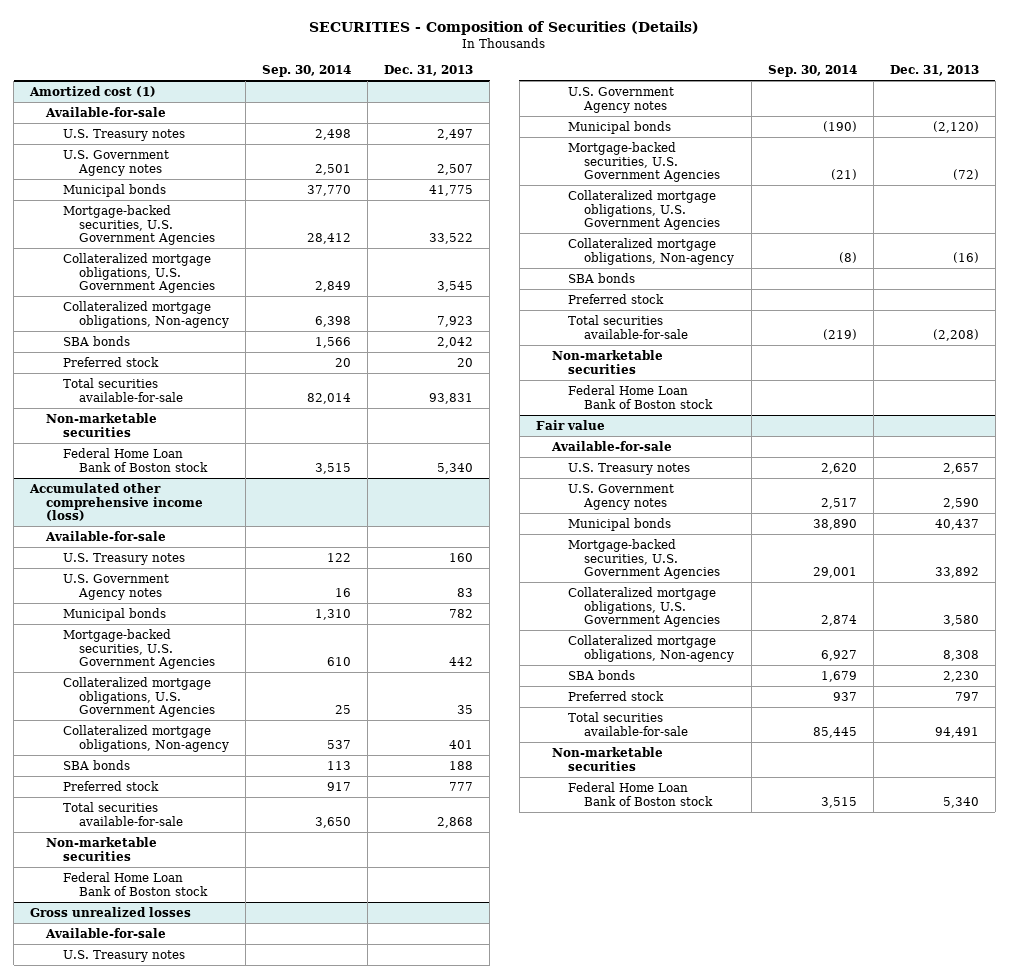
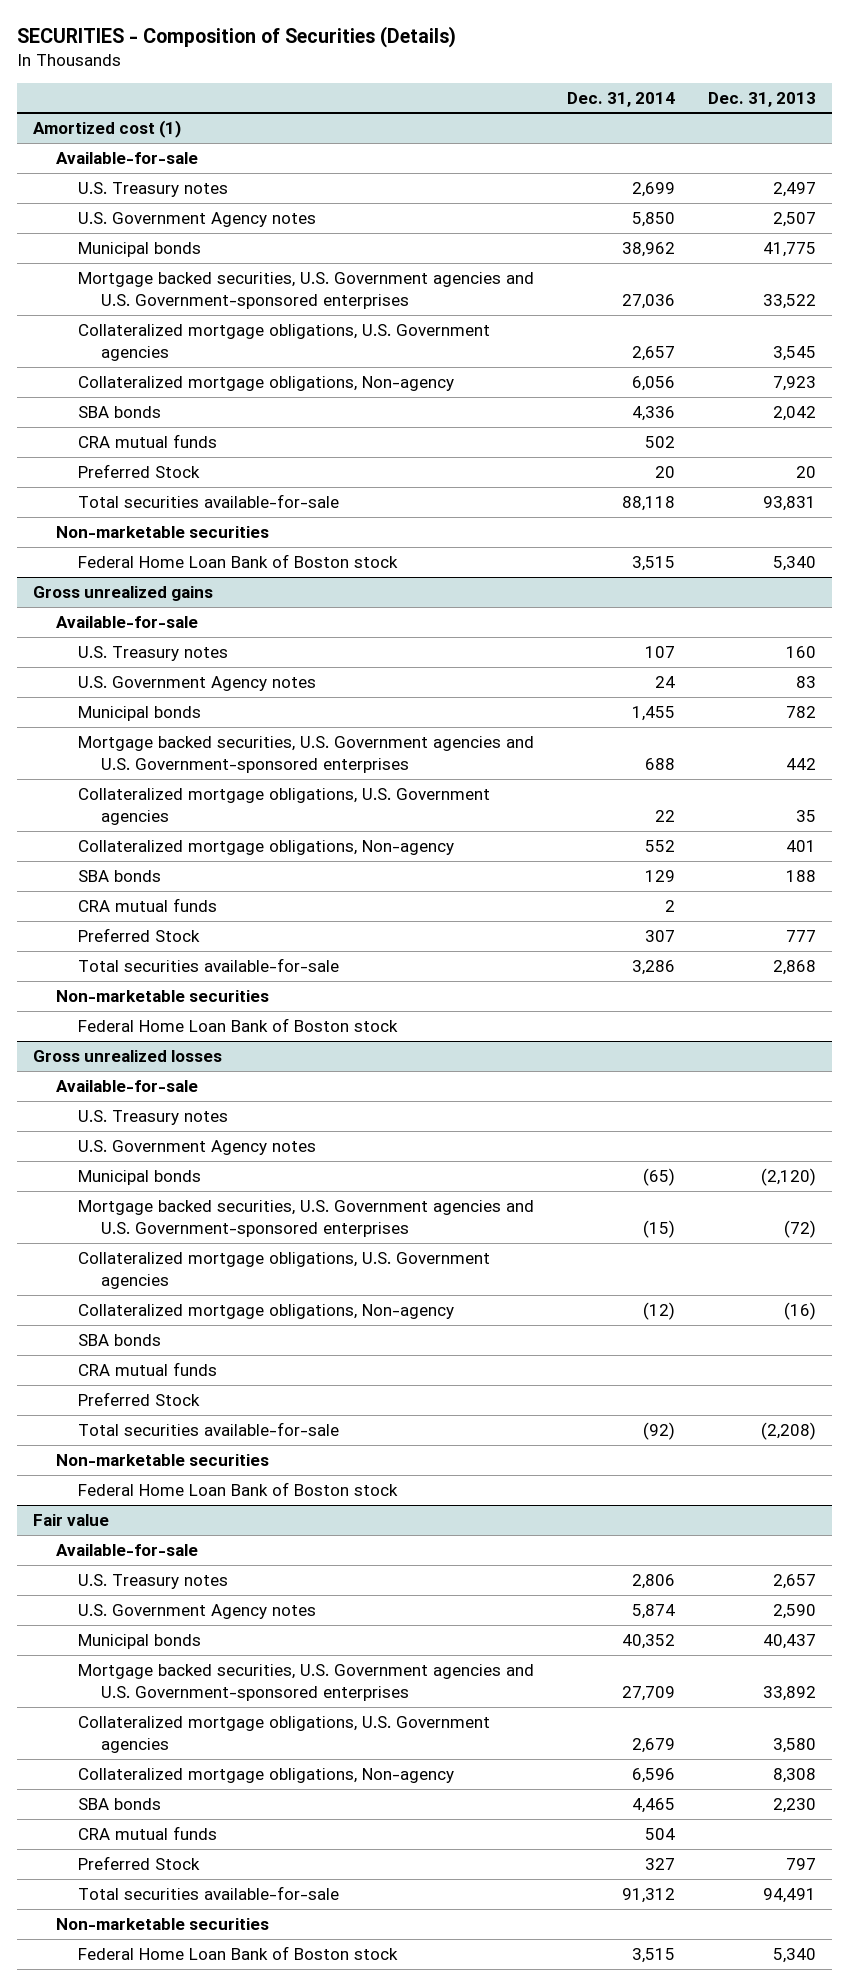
[261,65,351,78] Sep. 30, 2014 -> none
none -> [566,91,675,107] Dec. 31, 2014
[62,204,215,246] Mortgage-backed securities, U.S. Government Agencies -> [78,271,535,309] Mortgage backed securities, U.S. Government agencies and U.S. Government-sponsored enterprises
[62,252,215,294] Collateralized mortgage obligations, U.S. Government Agencies -> [78,323,491,361] Collateralized mortgage obligations, U.S. Government agencies
none -> [78,433,218,448] CRA mutual funds
[62,356,159,367] Preferred stock -> [78,463,201,478] Preferred Stock
[29,482,204,522] Accumulated other comprehensive income (loss) -> none
none -> [33,585,214,601] Gross unrealized gains
[62,628,215,670] Mortgage-backed securities, U.S. Government Agencies -> [78,735,535,773] Mortgage backed securities, U.S. Government agencies and U.S. Government-sponsored enterprises
[62,676,215,718] Collateralized mortgage obligations, U.S. Government Agencies -> [78,787,491,825] Collateralized mortgage obligations, U.S. Government agencies
none -> [78,897,218,912] CRA mutual funds
[62,780,159,791] Preferred stock -> [78,927,201,942] Preferred Stock
[568,141,721,183] Mortgage-backed securities, U.S. Government Agencies -> [78,1199,535,1237] Mortgage backed securities, U.S. Government agencies and U.S. Government-sponsored enterprises
[568,189,721,231] Collateralized mortgage obligations, U.S. Government Agencies -> [78,1251,491,1289] Collateralized mortgage obligations, U.S. Government agencies
none -> [78,1361,218,1376] CRA mutual funds
[568,293,665,304] Preferred stock -> [78,1391,201,1406] Preferred Stock
[568,538,721,580] Mortgage-backed securities, U.S. Government Agencies -> [78,1663,535,1701] Mortgage backed securities, U.S. Government agencies and U.S. Government-sponsored enterprises
[568,586,721,628] Collateralized mortgage obligations, U.S. Government Agencies -> [78,1715,491,1753] Collateralized mortgage obligations, U.S. Government agencies
none -> [78,1825,218,1840] CRA mutual funds
[568,690,665,701] Preferred stock -> [78,1855,201,1870] Preferred Stock

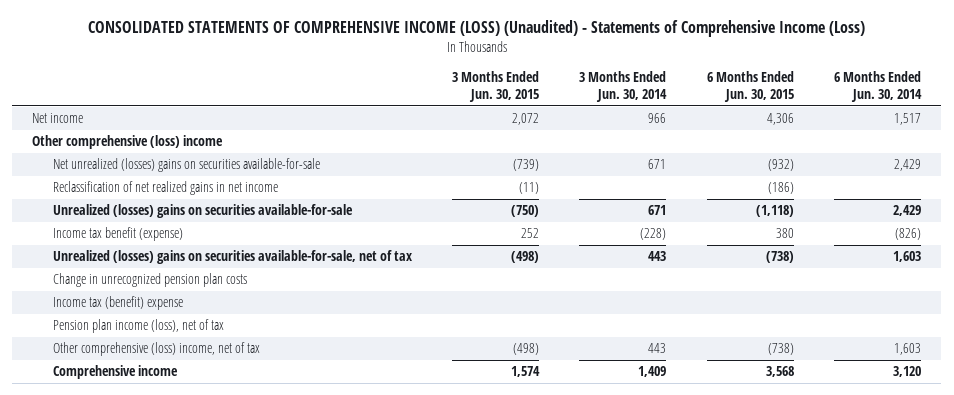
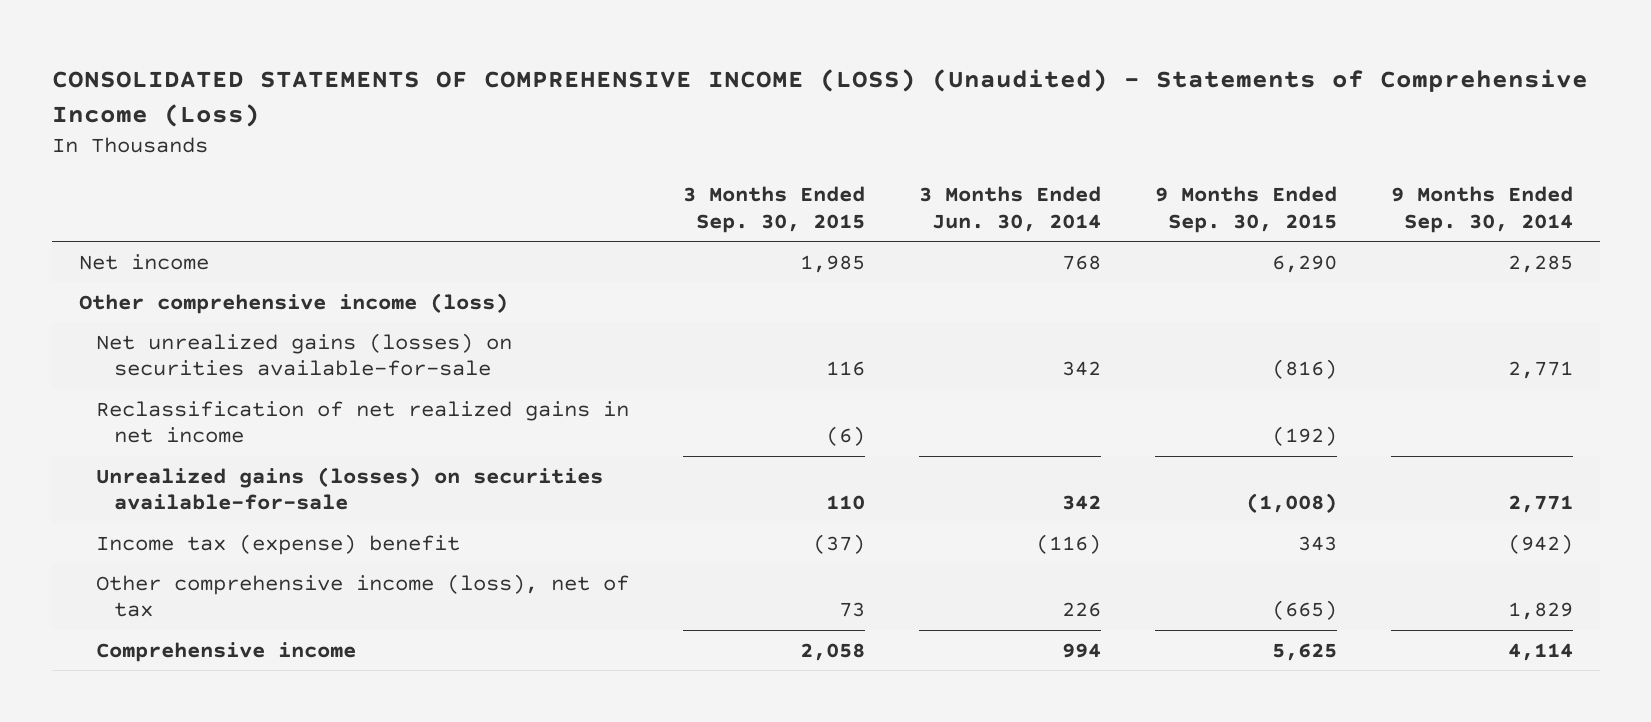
[452,70,540,102] 3 Months Ended Jun. 30, 2015 -> none
[706,70,794,102] 6 Months Ended Jun. 30, 2015 -> none
[834,70,923,102] 6 Months Ended Jun. 30, 2014 -> none
none -> [683,186,866,234] 3 Months Ended Sep. 30, 2015
none -> [1154,186,1337,234] 9 Months Ended Sep. 30, 2015
none -> [1390,186,1573,234] 9 Months Ended Sep. 30, 2014
[648,113,667,124] 966 -> [1061,254,1101,270] 768
[32,135,224,150] Other comprehensive (loss) income -> [78,292,508,314] Other comprehensive income (loss)
[52,158,320,173] Net unrealized (losses) gains on securities available-for-sale -> [96,332,513,377] Net unrealized gains (losses) on securities available-for-sale
[648,159,667,170] 671 -> [1061,361,1101,377] 342
[52,250,412,265] Unrealized (losses) gains on securities available-for-sale, net of tax -> none
[52,273,247,288] Change in unrecognized pension plan costs -> none
[52,296,183,311] Income tax (benefit) expense -> none
[52,319,224,334] Pension plan income (loss), net of tax -> none
[52,204,353,219] Unrealized (losses) gains on securities available-for-sale -> [96,466,604,511] Unrealized gains (losses) on securities available-for-sale
[648,205,667,216] 671 -> [1061,495,1101,511] 342
[52,227,183,242] Income tax benefit (expense) -> [96,533,461,555] Income tax (expense) benefit
[640,228,667,241] (228) -> [1035,533,1101,554] (116)
[52,342,260,357] Other comprehensive (loss) income, net of tax -> [96,573,630,618] Other comprehensive income (loss), net of tax
[648,343,667,354] 443 -> [1061,602,1101,618] 226
[638,366,667,378] 1,409 -> [1061,642,1101,658] 994

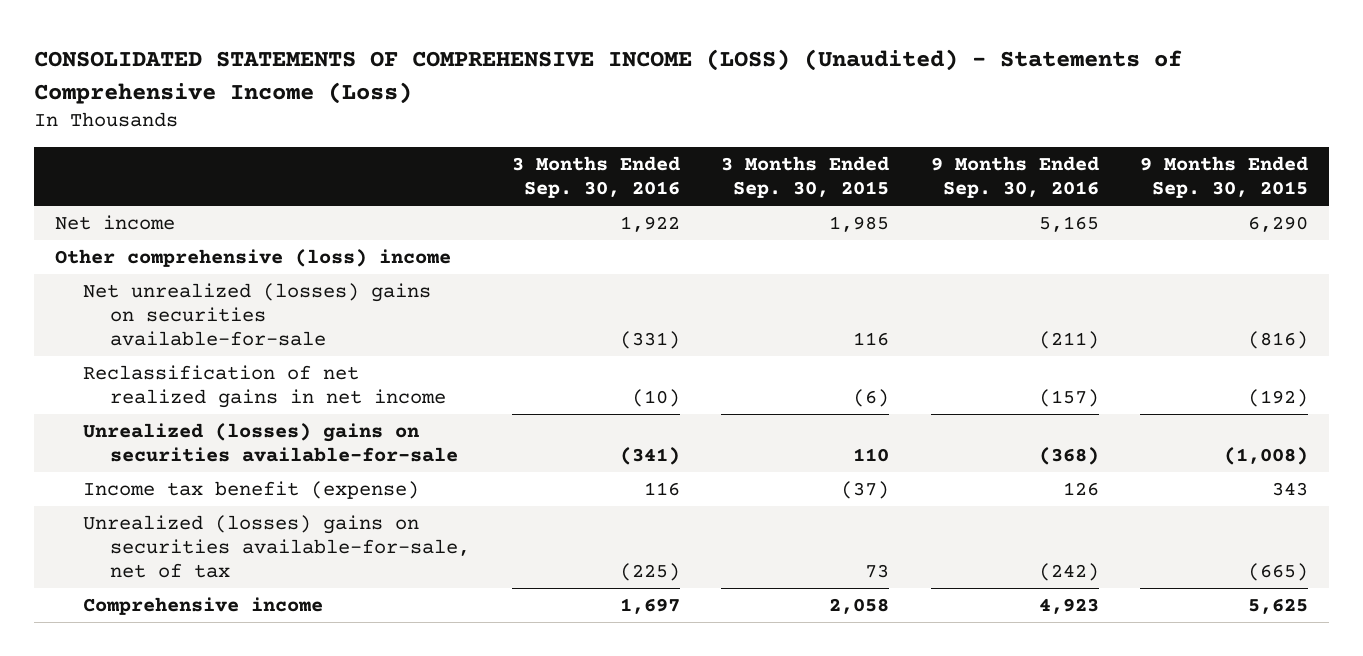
[918,186,1101,233] 3 Months Ended Jun. 30, 2014 -> none
[1390,186,1573,234] 9 Months Ended Sep. 30, 2014 -> none
none -> [511,156,680,199] 3 Months Ended Sep. 30, 2016
none -> [930,156,1099,199] 9 Months Ended Sep. 30, 2016
[78,292,508,314] Other comprehensive income (loss) -> [55,248,452,267] Other comprehensive (loss) income
[96,332,513,377] Net unrealized gains (losses) on securities available-for-sale -> [82,282,431,347] Net unrealized (losses) gains on securities available-for-sale
[96,466,604,511] Unrealized gains (losses) on securities available-for-sale -> [82,422,459,463] Unrealized (losses) gains on securities available-for-sale
[96,533,461,555] Income tax (expense) benefit -> [82,480,419,499] Income tax benefit (expense)
[96,573,630,618] Other comprehensive income (loss), net of tax -> [82,514,471,579] Unrealized (losses) gains on securities available-for-sale, net of tax

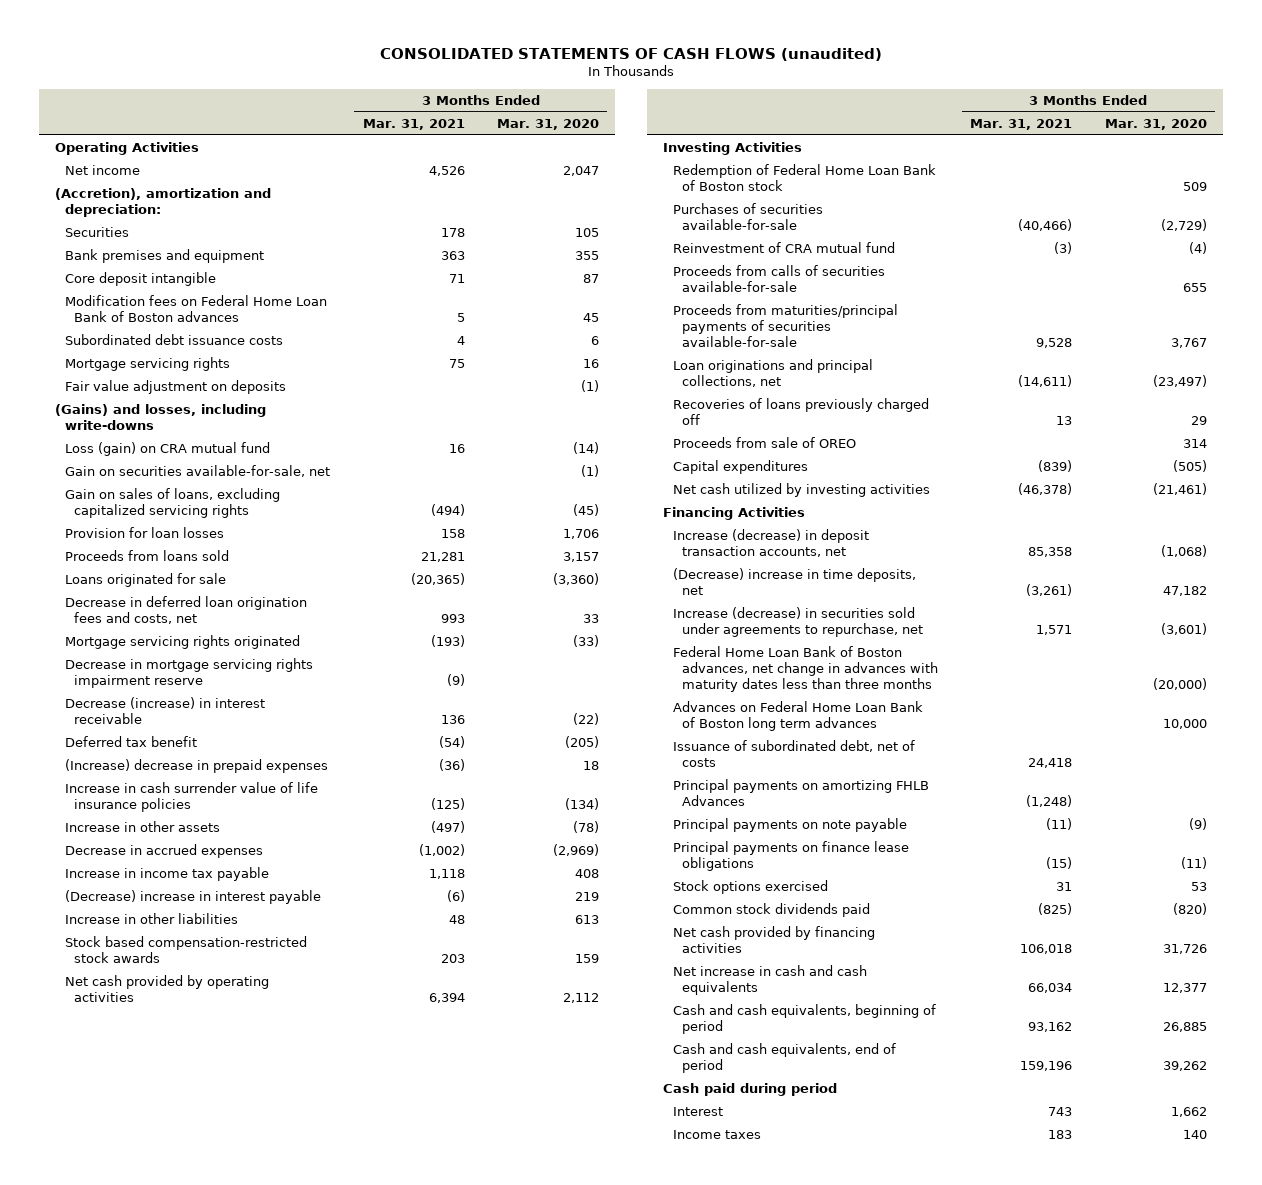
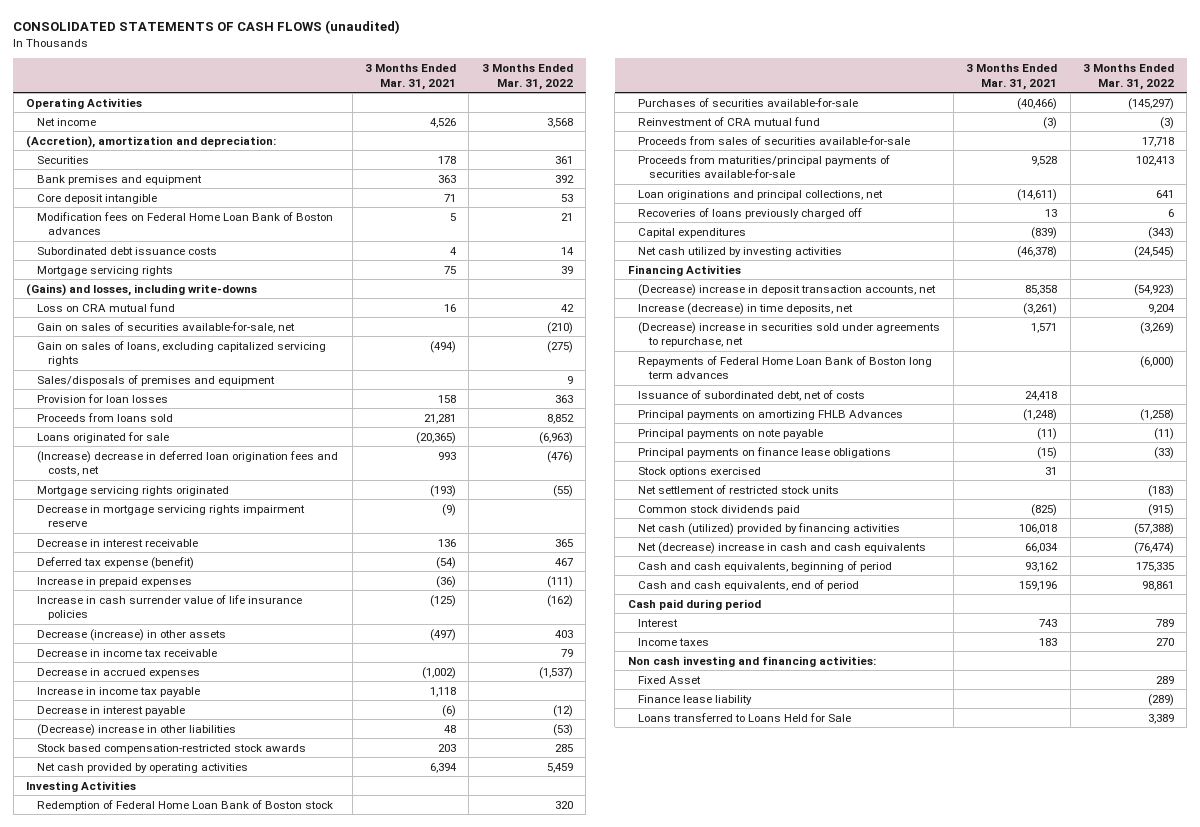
[496,119,599,131] Mar. 31, 2020 -> none
none -> [481,63,573,90] 3 Months Ended Mar. 31, 2022
[64,380,286,395] Fair value adjustment on deposits -> none
[64,442,270,457] Loss (gain) on CRA mutual fund -> [37,302,176,312] Loss on CRA mutual fund
[64,465,330,478] Gain on securities available-for-sale, net -> [37,321,296,333] Gain on sales of securities available-for-sale, net
none -> [37,374,276,386] Sales/disposals of premises and equipment
[64,596,307,625] Decrease in deferred loan origination fees and costs, net -> [37,450,339,477] (Increase) decrease in deferred loan origination fees and costs, net
[64,697,265,725] Decrease (increase) in interest receivable -> [37,538,199,547] Decrease in interest receivable
[64,736,197,748] Deferred tax benefit -> [37,556,195,569] Deferred tax expense (benefit)
[64,759,328,774] (Increase) decrease in prepaid expenses -> [37,576,193,587] Increase in prepaid expenses
[64,821,220,833] Increase in other assets -> [37,628,227,641] Decrease (increase) in other assets
none -> [37,648,218,657] Decrease in income tax receivable
[64,890,321,905] (Decrease) increase in interest payable -> [37,705,186,716] Decrease in interest payable
[64,913,238,925] Increase in other liabilities -> [37,723,237,736] (Decrease) increase in other liabilities
[672,265,885,293] Proceeds from calls of securities available-for-sale -> [638,135,911,145] Proceeds from sales of securities available-for-sale
[672,437,856,449] Proceeds from sale of OREO -> none
[672,646,939,693] Federal Home Loan Bank of Boston advances, net change in advances with maturity dates less than three months -> none
[672,529,869,558] Increase (decrease) in deposit transaction accounts, net -> [638,283,937,296] (Decrease) increase in deposit transaction accounts, net
[672,568,916,596] (Decrease) increase in time deposits, net -> [638,302,854,315] Increase (decrease) in time deposits, net
[672,607,924,638] Increase (decrease) in securities sold under agreements to repurchase, net -> [638,321,941,348] (Decrease) increase in securities sold under agreements to repurchase, net
[672,701,923,732] Advances on Federal Home Loan Bank of Boston long term advances -> [638,355,933,380] Repayments of Federal Home Loan Bank of Boston long term advances
none -> [638,484,840,494] Net settlement of restricted stock units
[672,926,875,954] Net cash provided by financing activities -> [638,522,901,535] Net cash (utilized) provided by financing activities
[672,965,867,996] Net increase in cash and cash equivalents -> [638,541,927,554] Net (decrease) increase in cash and cash equivalents
none -> [627,655,876,667] Non cash investing and financing activities:
none -> [638,675,702,684] Fixed Asset
none -> [638,694,753,705] Finance lease liability
none -> [638,712,852,722] Loans transferred to Loans Held for Sale

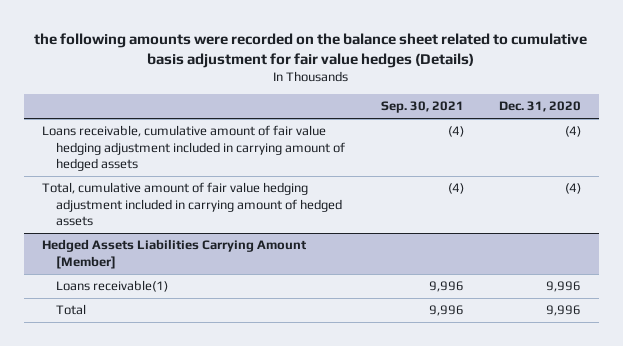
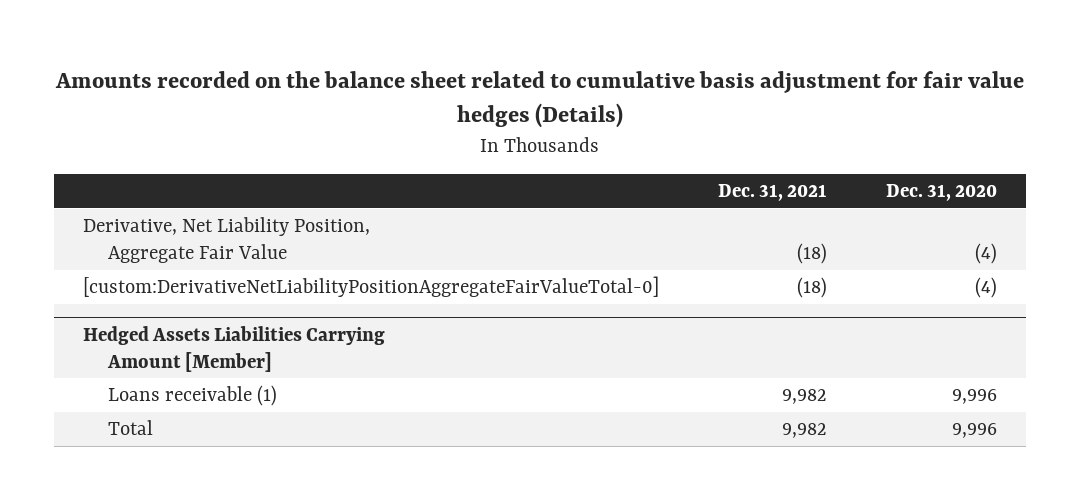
[34,32,588,68] the following amounts were recorded on the balance sheet related to cumulative basis adjustment for fair value hedges (Details) -> [54,70,1024,129] Amounts recorded on the balance sheet related to cumulative basis adjustment for fair value hedges (Details)
[380,101,464,114] Sep. 30, 2021 -> none
none -> [717,184,827,202] Dec. 31, 2021
[41,125,346,171] Loans receivable, cumulative amount of fair value hedging adjustment included in carrying amount of hedged assets -> [83,217,371,264] Derivative, Net Liability Position, Aggregate Fair Value
[41,182,343,226] Total, cumulative amount of fair value hedging adjustment included in carrying amount of hedged assets -> [83,276,660,298] [custom:DerivativeNetLiabilityPositionAggregateFairValueTotal-0]
[56,280,169,293] Loans receivable(1) -> [108,385,278,407] Loans receivable (1)

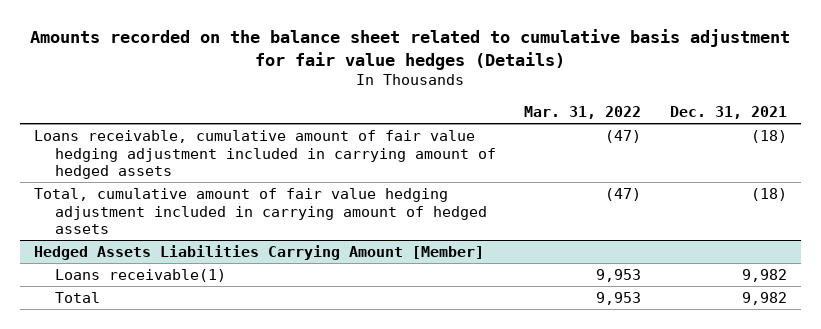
[885,184,997,202] Dec. 31, 2020 -> none
none -> [524,106,642,120] Mar. 31, 2022
[83,217,371,264] Derivative, Net Liability Position, Aggregate Fair Value -> [34,129,496,180] Loans receivable, cumulative amount of fair value hedging adjustment included in carrying amount of hedged assets
[83,276,660,298] [custom:DerivativeNetLiabilityPositionAggregateFairValueTotal-0] -> [34,187,487,235] Total, cumulative amount of fair value hedging adjustment included in carrying amount of hedged assets
[108,385,278,407] Loans receivable (1) -> [54,268,226,282] Loans receivable(1)

